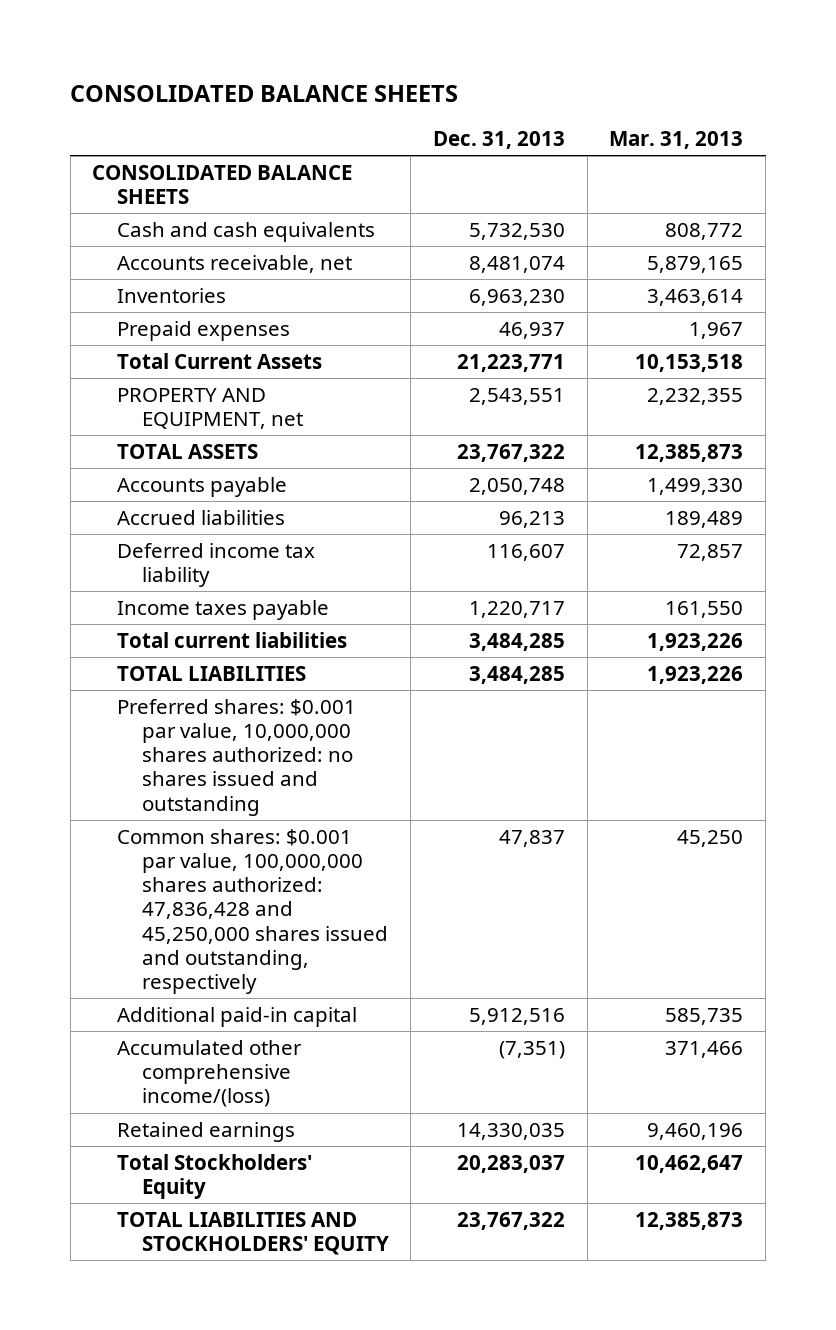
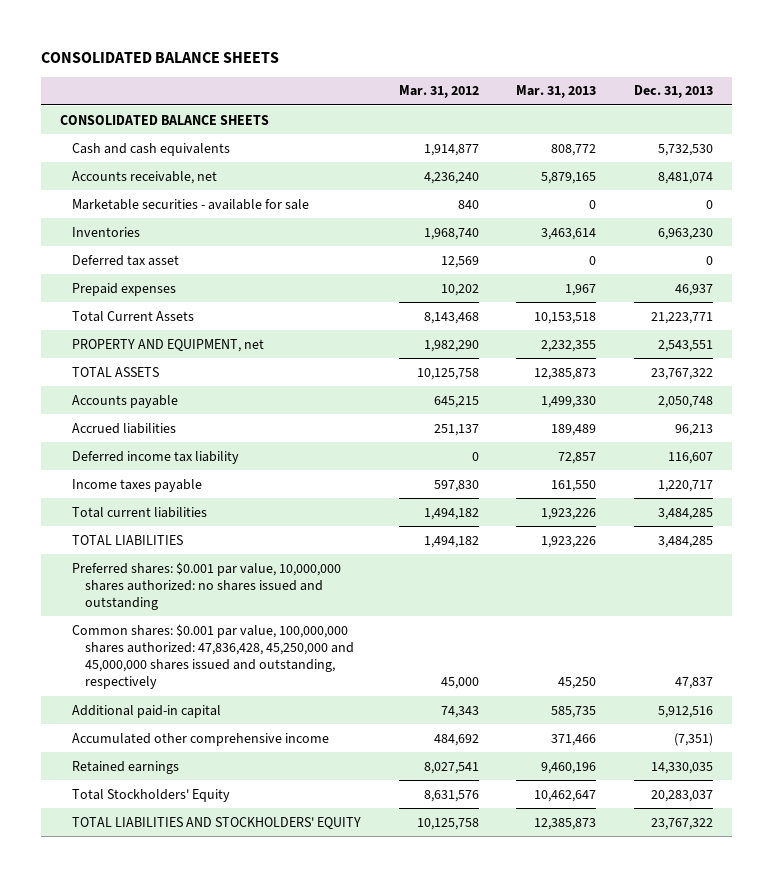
none -> [398,85,479,99] Mar. 31, 2012
none -> [72,198,310,210] Marketable securities - available for sale
none -> [72,254,180,266] Deferred tax asset
[116,829,388,994] Common shares: $0.001 par value, 100,000,000 shares authorized: 47,836,428 and 45,250,000 shares issued and outstanding, respectively -> [72,623,354,690] Common shares: $0.001 par value, 100,000,000 shares authorized: 47,836,428, 45,250,000 and 45,000,000 shares issued and outstanding, respectively
[116,1040,302,1108] Accumulated other comprehensive income/(loss) -> [72,732,330,746] Accumulated other comprehensive income

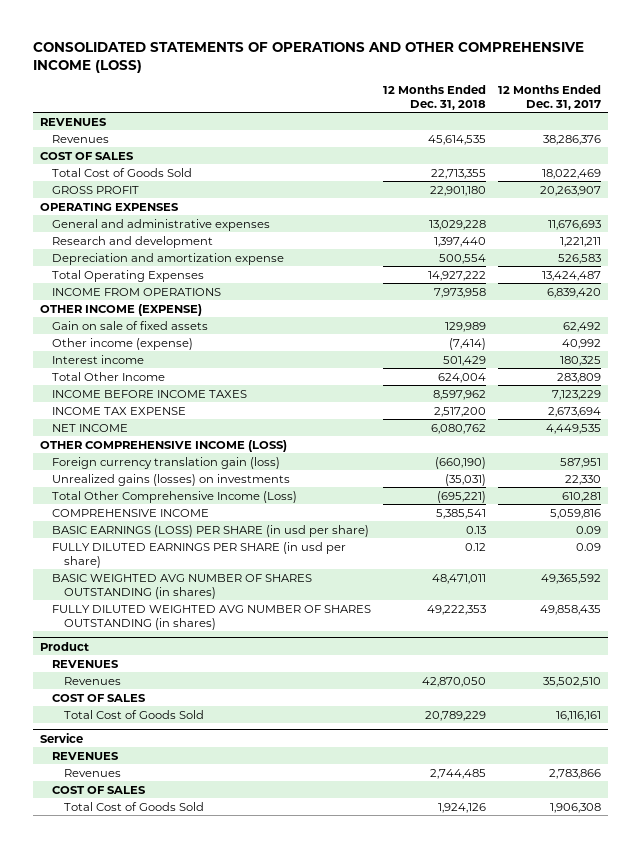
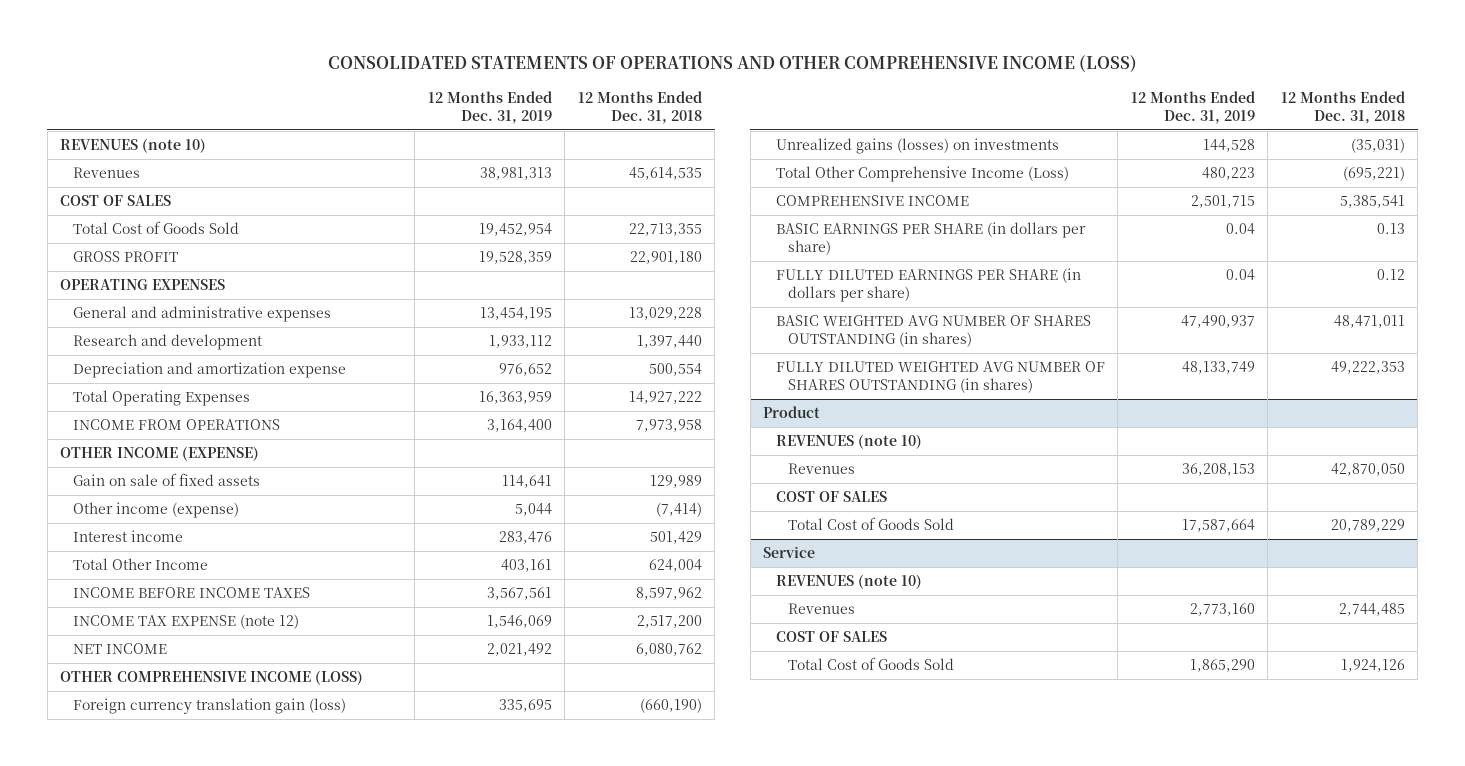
[498,85,602,111] 12 Months Ended Dec. 31, 2017 -> none
none -> [427,90,552,125] 12 Months Ended Dec. 31, 2019
[39,117,107,126] REVENUES -> none
none -> [60,138,207,154] REVENUES (note 10)
[51,406,186,415] INCOME TAX EXPENSE -> [72,614,299,630] INCOME TAX EXPENSE (note 12)
[51,524,369,537] BASIC EARNINGS (LOSS) PER SHARE (in usd per share) -> [775,222,1086,256] BASIC EARNINGS PER SHARE (in dollars per share)
[51,541,346,568] FULLY DILUTED EARNINGS PER SHARE (in usd per share) -> [775,268,1081,303] FULLY DILUTED EARNINGS PER SHARE (in dollars per share)
[51,659,119,668] REVENUES -> none
none -> [775,434,922,450] REVENUES (note 10)
[51,751,119,760] REVENUES -> none
none -> [775,574,922,590] REVENUES (note 10)

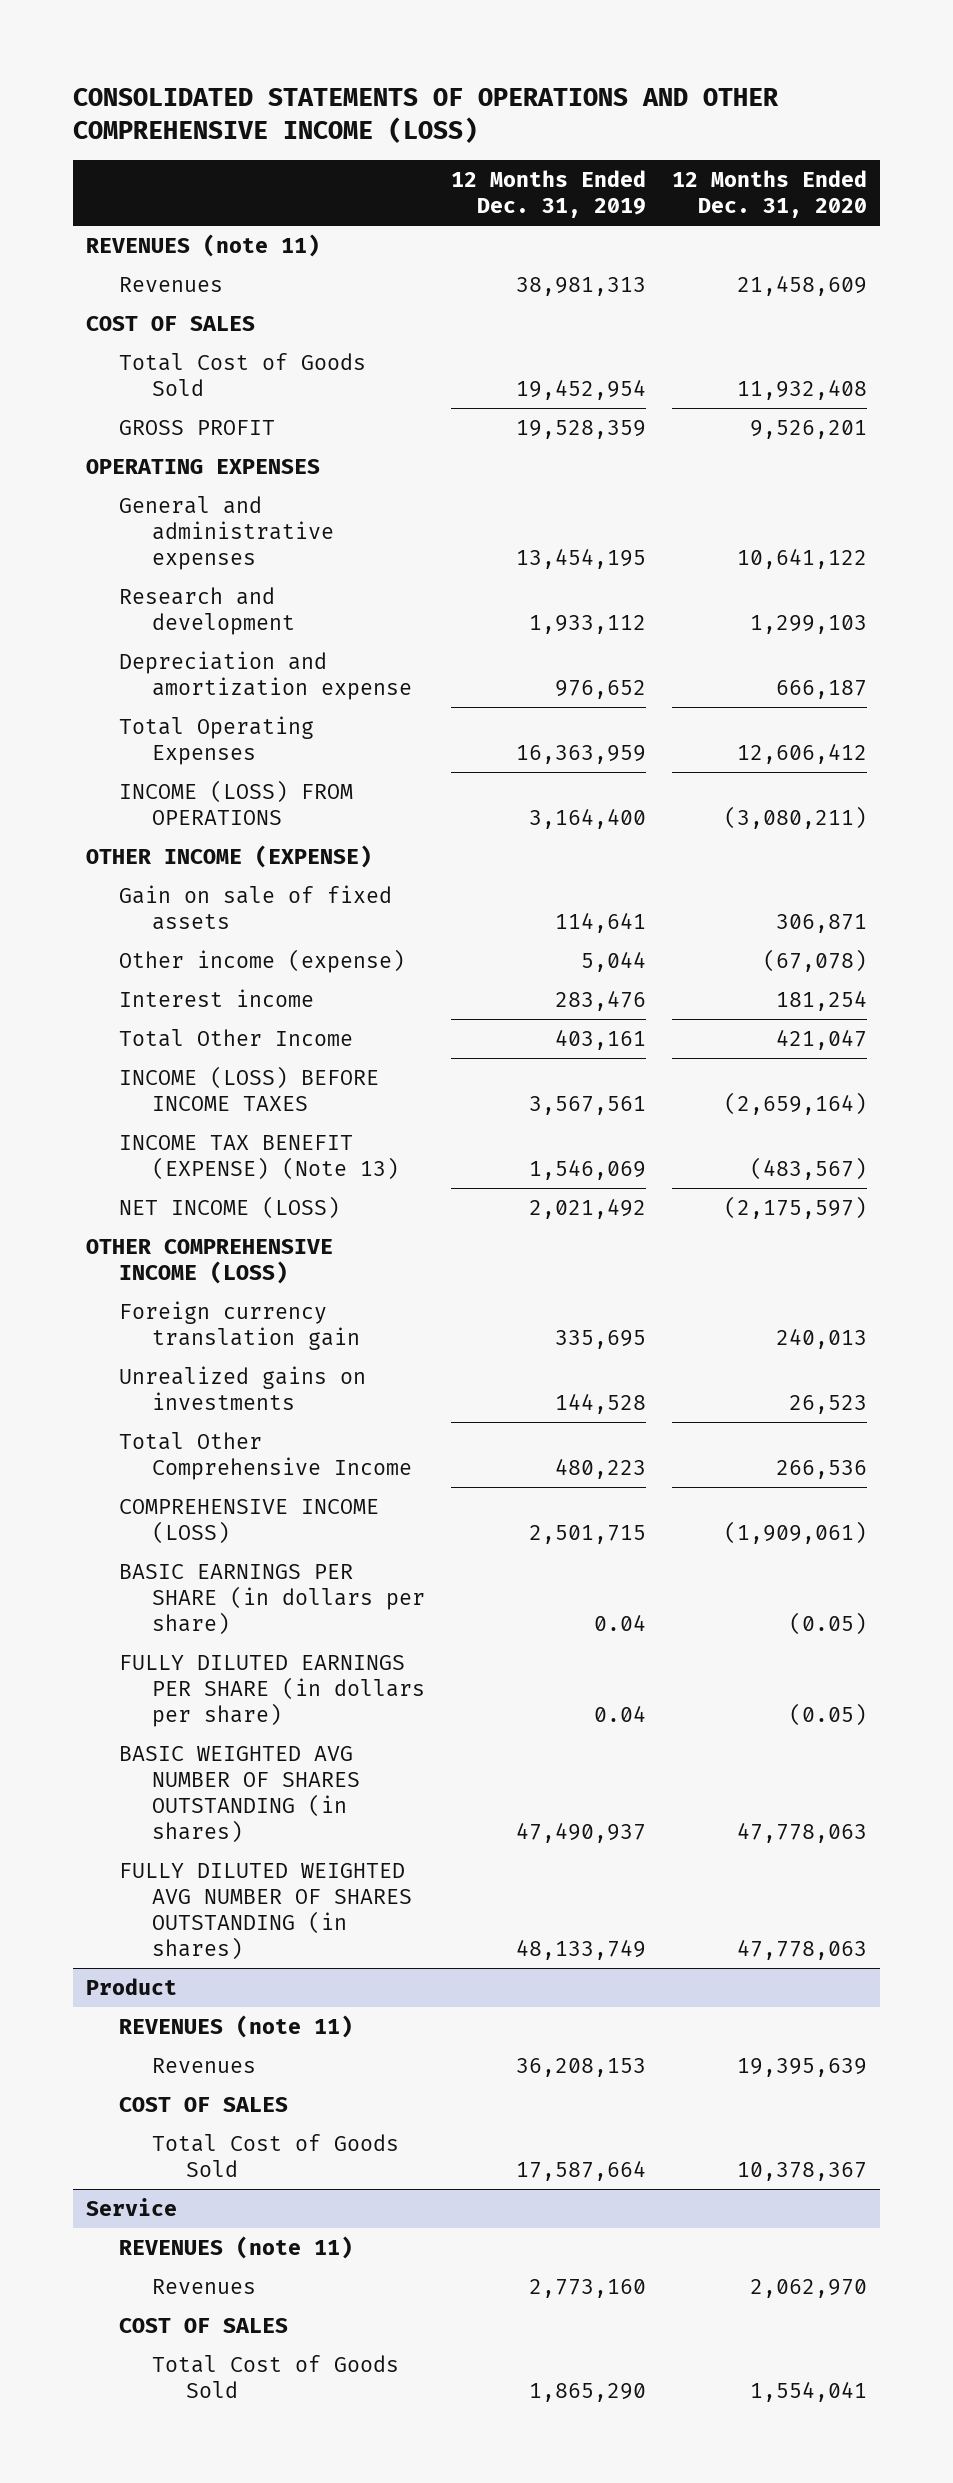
[577,90,702,125] 12 Months Ended Dec. 31, 2018 -> none
none -> [671,170,867,219] 12 Months Ended Dec. 31, 2020
[60,138,207,154] REVENUES (note 10) -> [86,233,321,257] REVENUES (note 11)
[72,419,280,431] INCOME FROM OPERATIONS -> [119,779,354,826] INCOME (LOSS) FROM OPERATIONS
[72,587,310,599] INCOME BEFORE INCOME TAXES -> [119,1065,380,1112] INCOME (LOSS) BEFORE INCOME TAXES
[72,614,299,630] INCOME TAX EXPENSE (note 12) -> [119,1134,400,1181] INCOME TAX BENEFIT (EXPENSE) (Note 13)
[72,643,167,655] NET INCOME -> [119,1195,341,1219] NET INCOME (LOSS)
[72,698,346,715] Foreign currency translation gain (loss) -> [119,1300,361,1351] Foreign currency translation gain
[775,138,1059,155] Unrealized gains (losses) on investments -> [119,1365,367,1411] Unrealized gains on investments
[775,166,1069,183] Total Other Comprehensive Income (Loss) -> [119,1431,413,1481] Total Other Comprehensive Income
[775,195,969,207] COMPREHENSIVE INCOME -> [119,1498,380,1545] COMPREHENSIVE INCOME (LOSS)
[775,434,922,450] REVENUES (note 10) -> [119,2014,354,2038] REVENUES (note 11)
[775,574,922,590] REVENUES (note 10) -> [119,2235,354,2259] REVENUES (note 11)

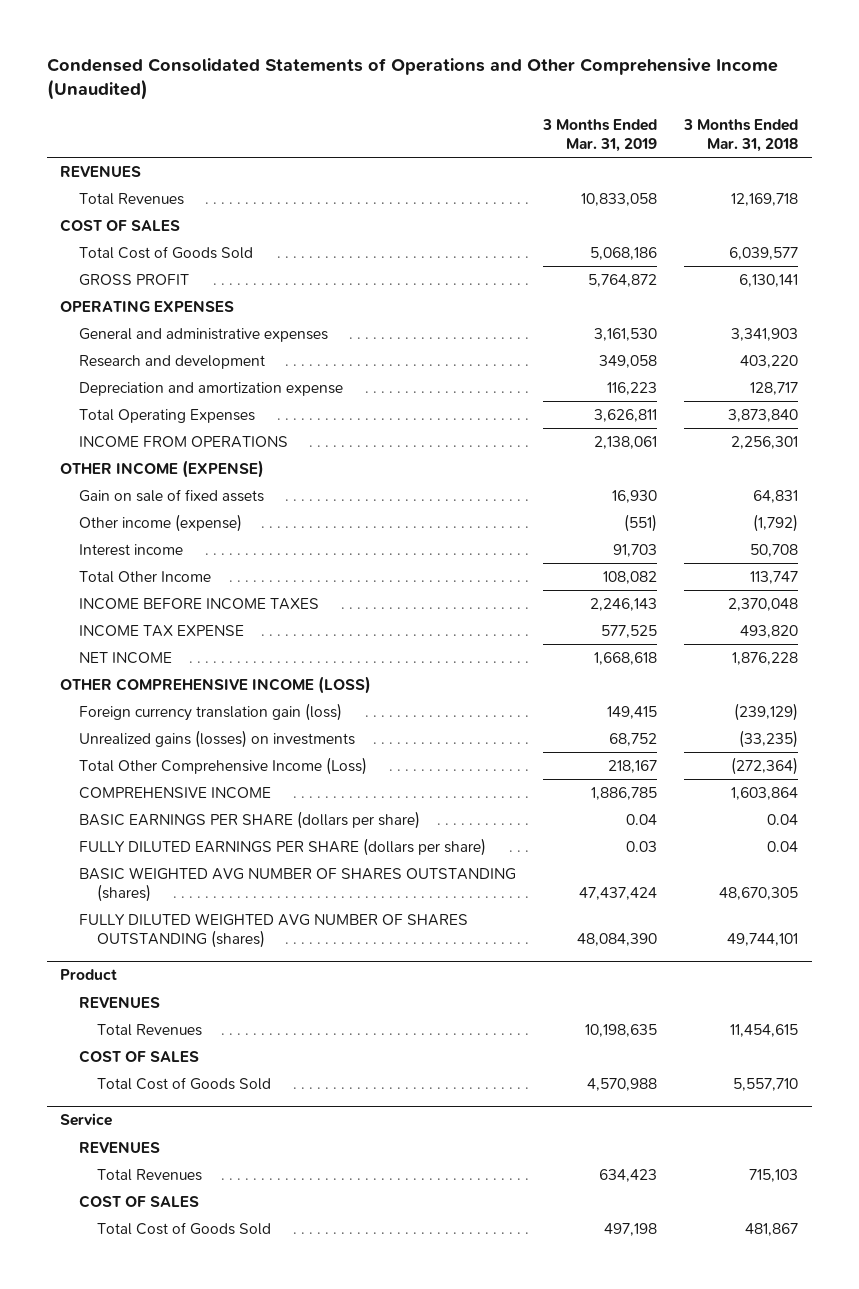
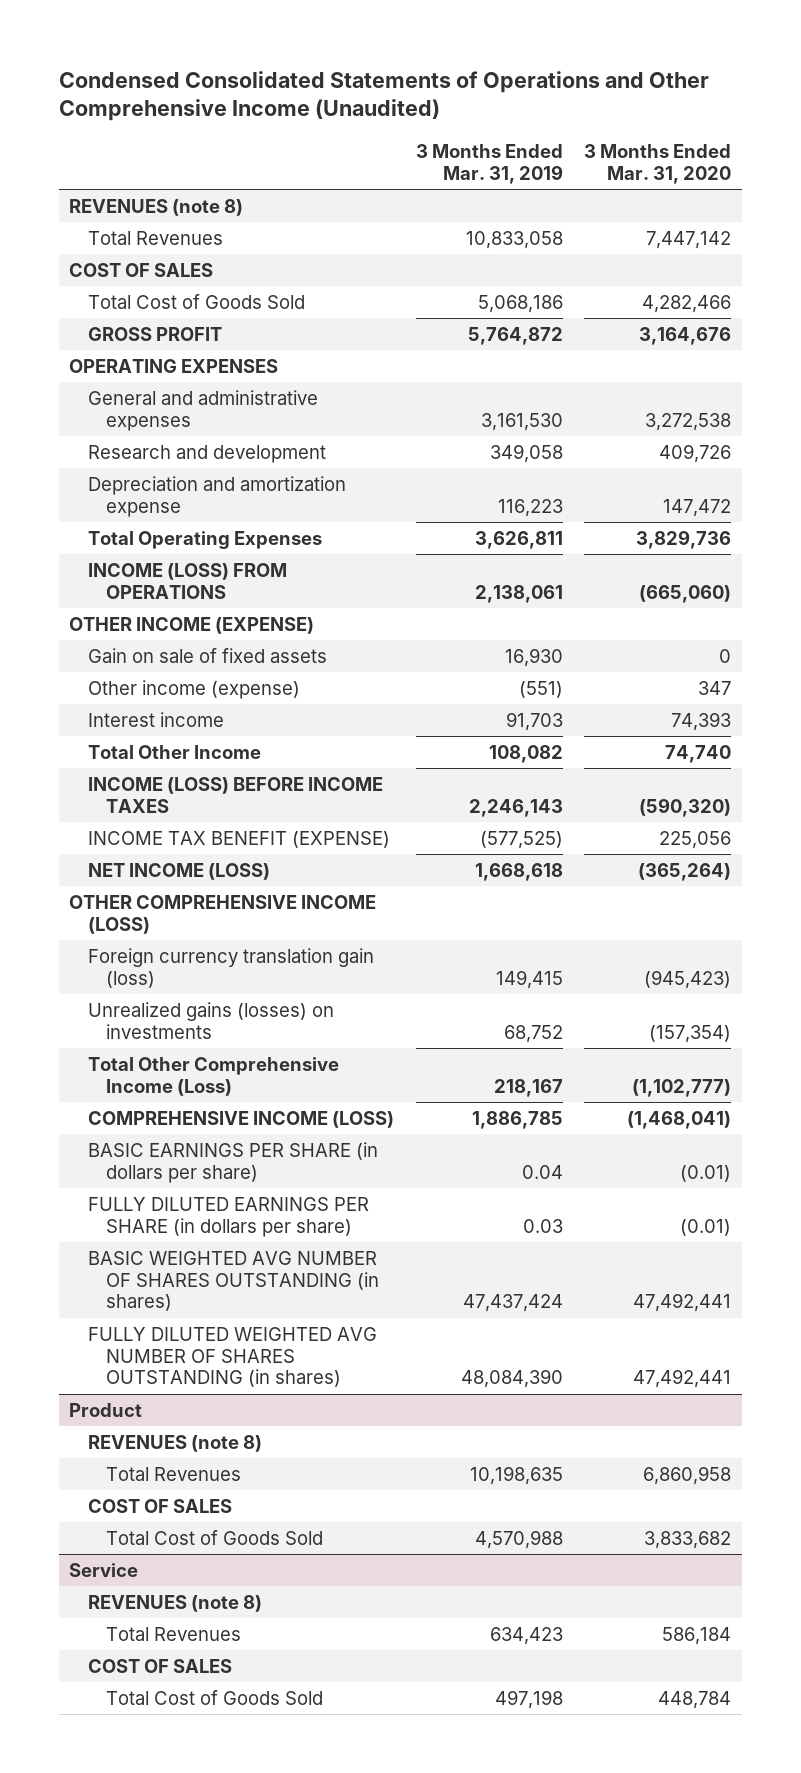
[683,119,799,153] 3 Months Ended Mar. 31, 2018 -> none
none -> [584,144,732,184] 3 Months Ended Mar. 31, 2020
[60,165,142,177] REVENUES -> none
none -> [69,198,244,216] REVENUES (note 8)
[78,435,288,448] INCOME FROM OPERATIONS -> [87,562,287,599] INCOME (LOSS) FROM OPERATIONS
[78,597,319,610] INCOME BEFORE INCOME TAXES -> [87,776,383,813] INCOME (LOSS) BEFORE INCOME TAXES
[78,624,244,637] INCOME TAX EXPENSE -> [87,830,390,848] INCOME TAX BENEFIT (EXPENSE)
[600,624,657,638] 577,525 -> [479,830,563,849] (577,525)
[78,651,172,664] NET INCOME -> [87,862,270,880] NET INCOME (LOSS)
[78,786,271,799] COMPREHENSIVE INCOME -> [87,1110,394,1128] COMPREHENSIVE INCOME (LOSS)
[78,810,420,829] BASIC EARNINGS PER SHARE (dollars per share) -> [87,1141,378,1183] BASIC EARNINGS PER SHARE (in dollars per share)
[78,837,486,856] FULLY DILUTED EARNINGS PER SHARE (dollars per share) -> [87,1196,369,1237] FULLY DILUTED EARNINGS PER SHARE (in dollars per share)
[78,866,516,903] BASIC WEIGHTED AVG NUMBER OF SHARES OUTSTANDING (shares) -> [87,1250,380,1312] BASIC WEIGHTED AVG NUMBER OF SHARES OUTSTANDING (in shares)
[78,912,468,949] FULLY DILUTED WEIGHTED AVG NUMBER OF SHARES OUTSTANDING (shares) -> [87,1326,377,1388] FULLY DILUTED WEIGHTED AVG NUMBER OF SHARES OUTSTANDING (in shares)
[78,996,160,1008] REVENUES -> none
none -> [87,1434,262,1452] REVENUES (note 8)
[78,1141,160,1153] REVENUES -> none
none -> [87,1594,262,1612] REVENUES (note 8)

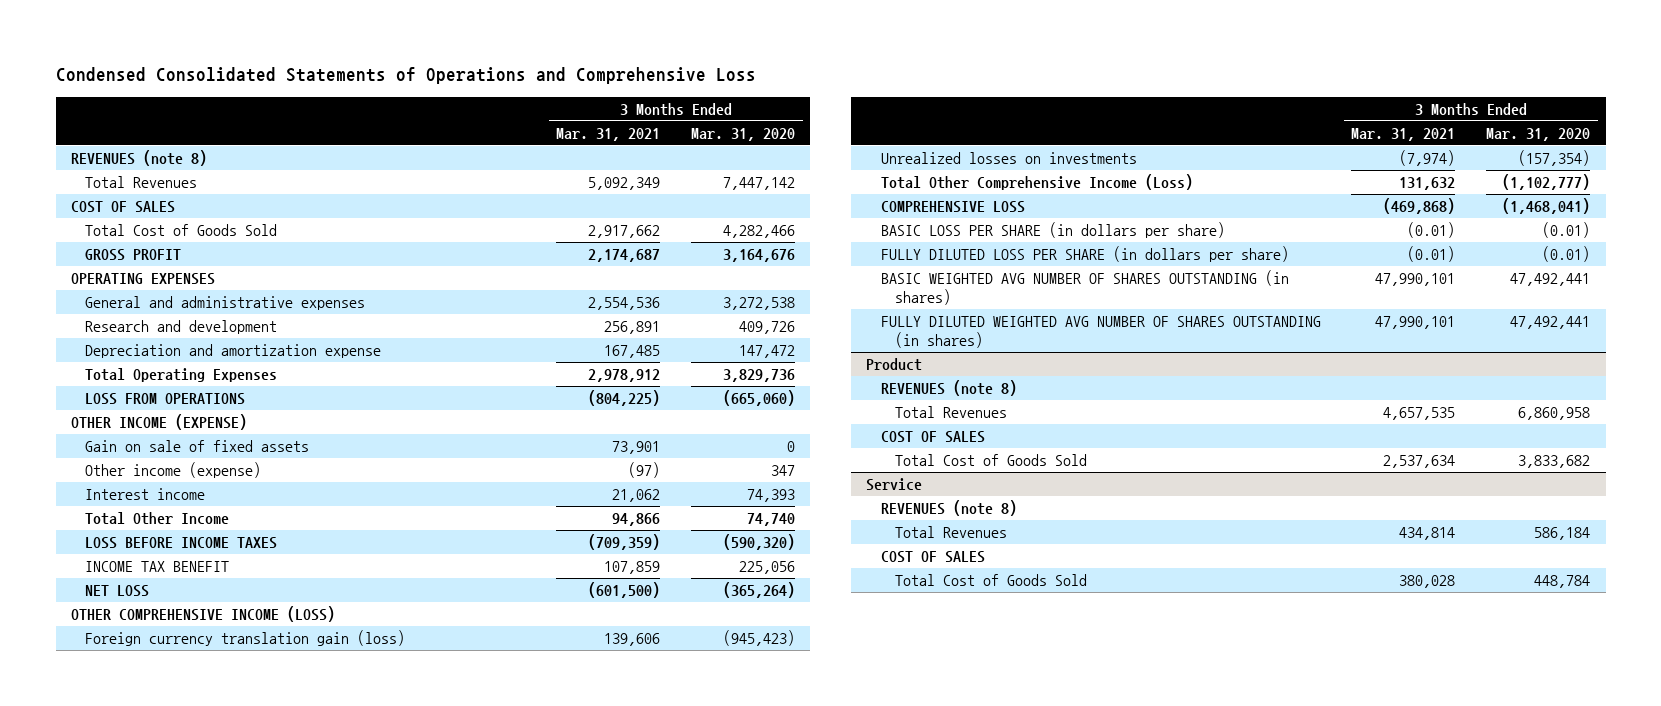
[58,70,709,122] Condensed Consolidated Statements of Operations and Other Comprehensive Income (Unaudited) -> [55,67,756,85] Condensed Consolidated Statements of Operations and Comprehensive Loss
[415,144,563,184] 3 Months Ended Mar. 31, 2019 -> none
none -> [556,127,661,141] Mar. 31, 2021
[87,562,287,599] INCOME (LOSS) FROM OPERATIONS -> [85,393,246,406] LOSS FROM OPERATIONS
[87,776,383,813] INCOME (LOSS) BEFORE INCOME TAXES -> [85,537,278,550] LOSS BEFORE INCOME TAXES
[87,830,390,848] INCOME TAX BENEFIT (EXPENSE) -> [85,561,230,573] INCOME TAX BENEFIT
[87,862,270,880] NET INCOME (LOSS) -> [85,585,150,598] NET LOSS
[87,1001,334,1039] Unrealized gains (losses) on investments -> [880,152,1137,165] Unrealized losses on investments
[87,1110,394,1128] COMPREHENSIVE INCOME (LOSS) -> [880,201,1025,214] COMPREHENSIVE LOSS
[87,1141,378,1183] BASIC EARNINGS PER SHARE (in dollars per share) -> [880,222,1225,239] BASIC LOSS PER SHARE (in dollars per share)
[87,1196,369,1237] FULLY DILUTED EARNINGS PER SHARE (in dollars per share) -> [880,246,1289,263] FULLY DILUTED LOSS PER SHARE (in dollars per share)

